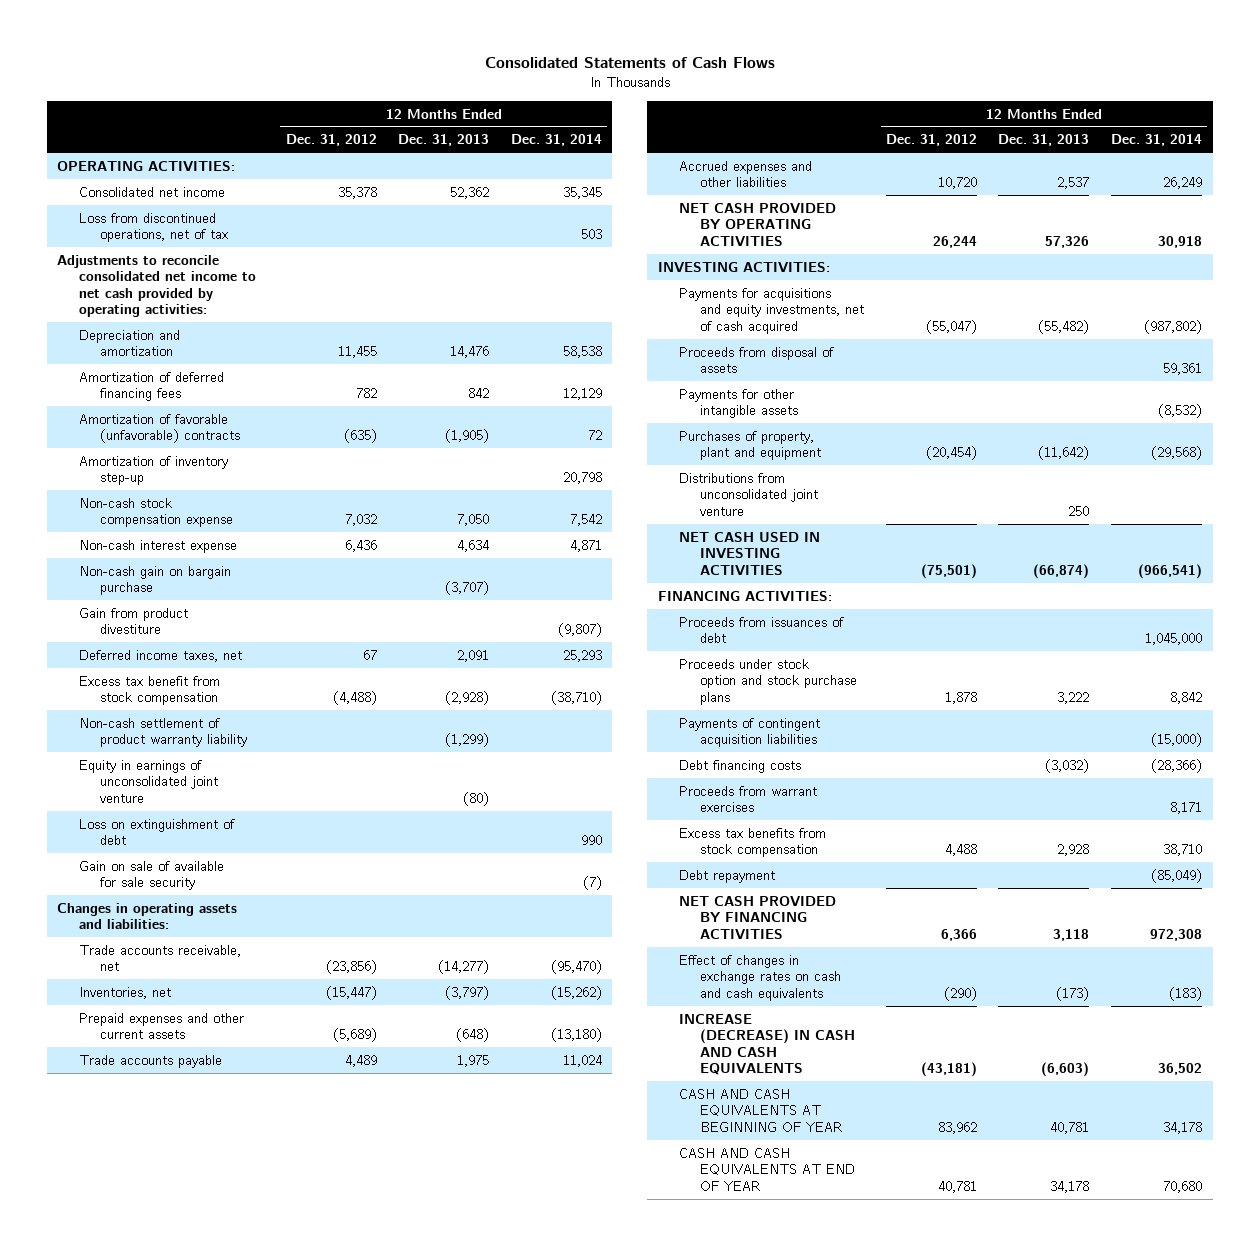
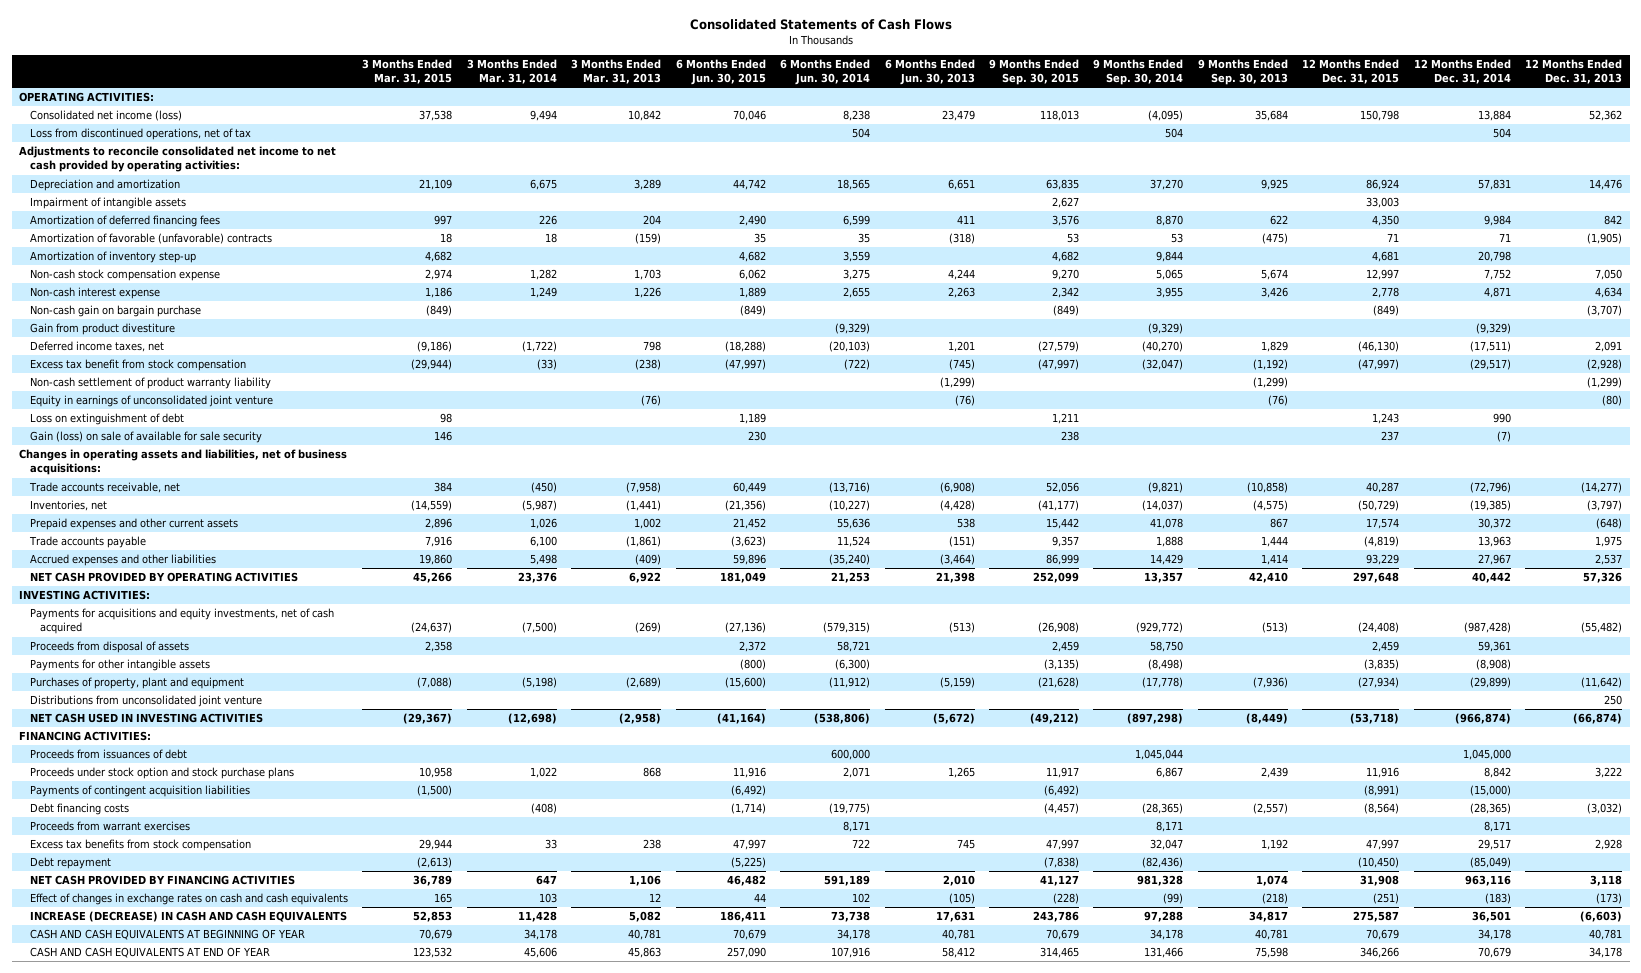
[285,134,377,147] Dec. 31, 2012 -> none
none -> [362,58,453,85] 3 Months Ended Mar. 31, 2015
none -> [466,58,557,85] 3 Months Ended Mar. 31, 2014
none -> [571,58,662,85] 3 Months Ended Mar. 31, 2013
none -> [675,58,766,86] 6 Months Ended Jun. 30, 2015
none -> [780,58,871,86] 6 Months Ended Jun. 30, 2014
none -> [884,58,975,86] 6 Months Ended Jun. 30, 2013
none -> [989,58,1080,86] 9 Months Ended Sep. 30, 2015
none -> [1093,58,1184,86] 9 Months Ended Sep. 30, 2014
none -> [1197,58,1288,86] 9 Months Ended Sep. 30, 2013
none -> [1302,58,1400,85] 12 Months Ended Dec. 31, 2015
[78,186,225,197] Consolidated net income -> [29,110,182,122] Consolidated net income (loss)
[562,186,602,199] 35,345 -> [1477,110,1511,122] 13,884
[580,229,602,240] 503 -> [1492,128,1511,139] 504
[562,346,602,359] 58,538 -> [1477,179,1511,191] 57,831
none -> [29,197,186,210] Impairment of intangible assets
[562,388,602,401] 12,129 -> [1483,215,1511,227] 9,984
[587,430,602,441] 72 -> [1498,233,1511,243] 71
[569,514,602,527] 7,542 -> [1483,269,1511,281] 7,752
[557,623,602,638] (9,807) -> [1475,323,1511,335] (9,329)
[562,649,602,662] 25,293 -> [1469,341,1511,353] (17,511)
[550,691,602,706] (38,710) -> [1469,359,1511,371] (29,517)
[78,860,224,891] Gain on sale of available for sale security -> [29,431,262,444] Gain (loss) on sale of available for sale security
[57,902,238,930] Changes in operating assets and liabilities: -> [18,449,347,476] Changes in operating assets and liabilities, net of business acquisitions:
[550,960,602,975] (95,470) -> [1469,482,1511,494] (72,796)
[550,985,602,1000] (15,262) -> [1469,500,1511,512] (19,385)
[550,1028,602,1043] (13,180) -> [1477,518,1511,530] 30,372
[562,1054,602,1067] 11,024 -> [1477,536,1511,548] 13,963
[1162,177,1202,190] 26,249 -> [1477,554,1511,566] 27,967
[1157,235,1202,248] 30,918 -> [1471,572,1511,584] 40,442
[1143,319,1202,334] (987,802) -> [1463,622,1511,634] (987,428)
[1157,404,1202,419] (8,532) -> [1475,659,1511,671] (8,908)
[1150,446,1202,461] (29,568) -> [1469,677,1511,689] (29,899)
[1137,563,1202,579] (966,541) -> [1454,713,1511,725] (966,874)
[1150,758,1202,773] (28,366) -> [1469,803,1511,815] (28,365)
[1162,844,1202,857] 38,710 -> [1477,839,1511,851] 29,517
[1149,928,1202,941] 972,308 -> [1464,875,1511,887] 963,116
[1157,1063,1202,1076] 36,502 -> [1471,911,1511,923] 36,501
[1162,1180,1202,1193] 70,680 -> [1477,947,1511,959] 70,679

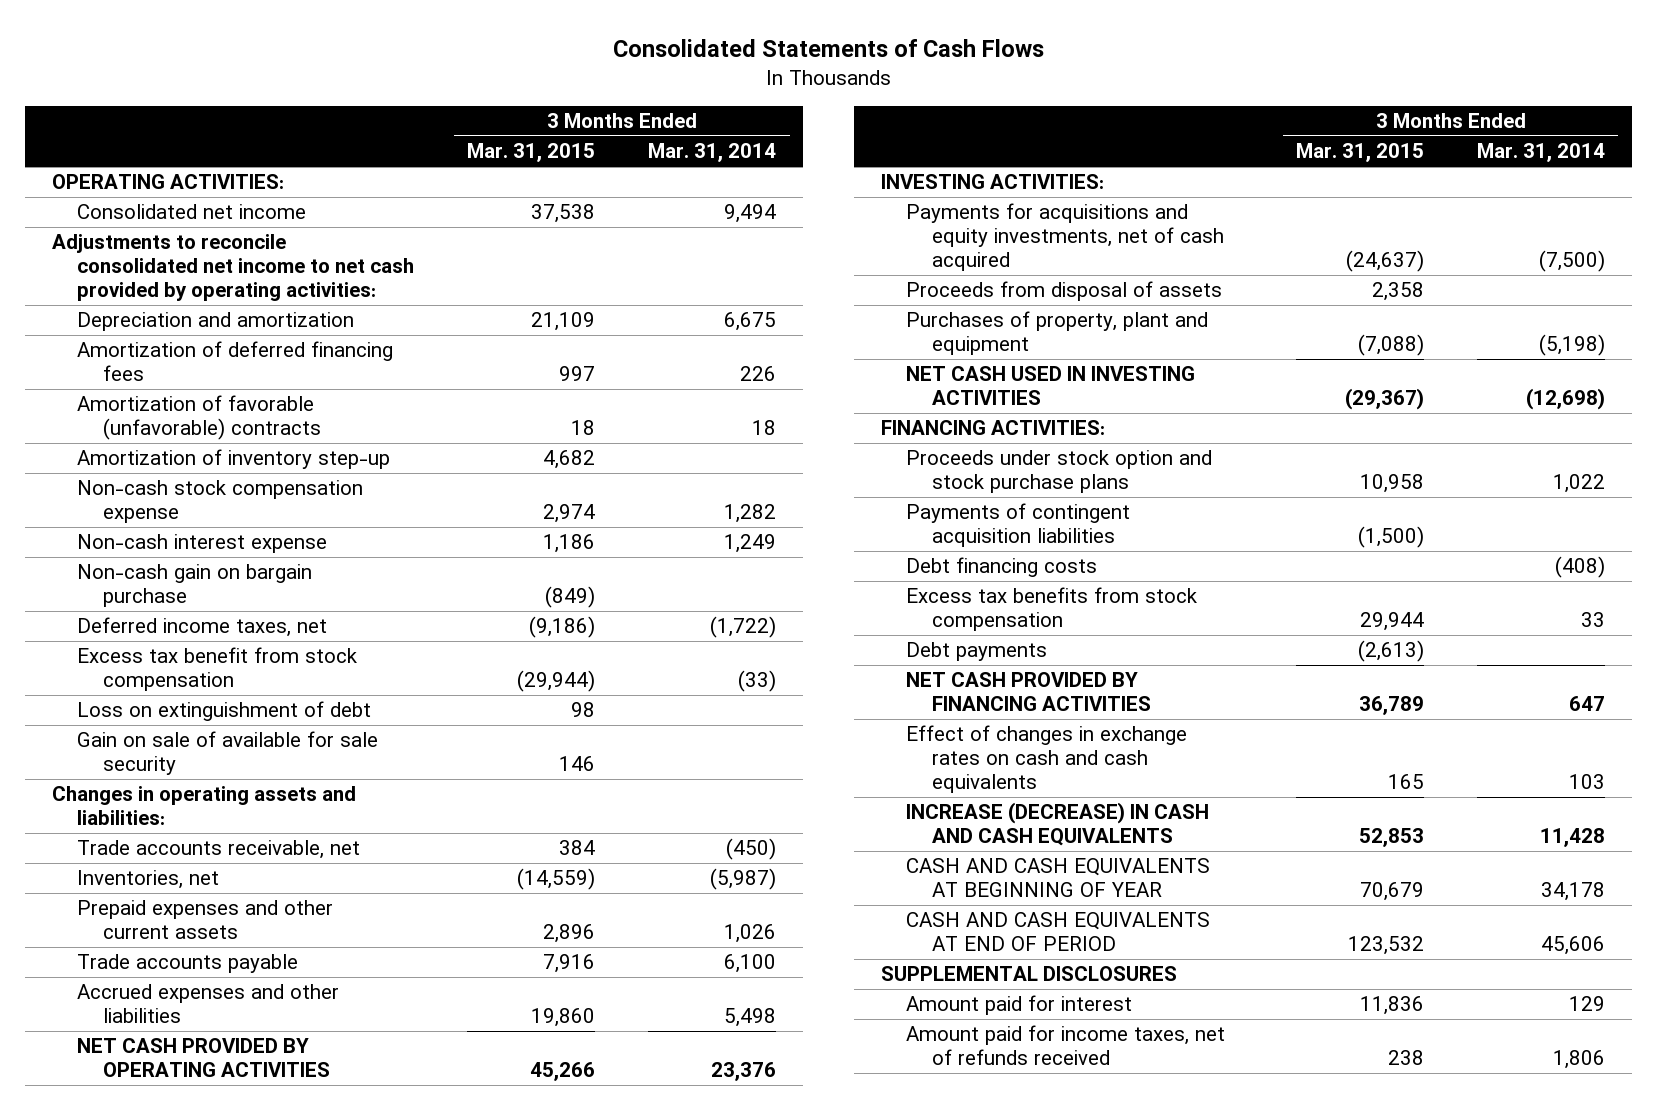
[571,58,662,85] 3 Months Ended Mar. 31, 2013 -> none
[675,58,766,86] 6 Months Ended Jun. 30, 2015 -> none
[780,58,871,86] 6 Months Ended Jun. 30, 2014 -> none
[884,58,975,86] 6 Months Ended Jun. 30, 2013 -> none
[989,58,1080,86] 9 Months Ended Sep. 30, 2015 -> none
[1093,58,1184,86] 9 Months Ended Sep. 30, 2014 -> none
[1197,58,1288,86] 9 Months Ended Sep. 30, 2013 -> none
[1302,58,1400,85] 12 Months Ended Dec. 31, 2015 -> none
[1413,58,1511,85] 12 Months Ended Dec. 31, 2014 -> none
[1525,58,1623,85] 12 Months Ended Dec. 31, 2013 -> none
[29,128,251,141] Loss from discontinued operations, net of tax -> none
[29,110,182,122] Consolidated net income (loss) -> [77,204,307,220] Consolidated net income
[29,197,186,210] Impairment of intangible assets -> none
[29,323,175,336] Gain from product divestiture -> none
[29,377,271,390] Non-cash settlement of product warranty liability -> none
[29,395,273,408] Equity in earnings of unconsolidated joint venture -> none
[29,431,262,444] Gain (loss) on sale of available for sale security -> [77,731,379,776] Gain on sale of available for sale security
[18,449,347,476] Changes in operating assets and liabilities, net of business acquisitions: -> [51,786,356,826] Changes in operating assets and liabilities:
[29,659,210,672] Payments for other intangible assets -> none
[29,695,262,708] Distributions from unconsolidated joint venture -> none
[29,749,187,760] Proceeds from issuances of debt -> none
[29,821,190,832] Proceeds from warrant exercises -> none
[29,857,111,870] Debt repayment -> [906,642,1048,662] Debt payments
[29,947,270,959] CASH AND CASH EQUIVALENTS AT END OF YEAR -> [906,912,1211,952] CASH AND CASH EQUIVALENTS AT END OF PERIOD
none -> [880,966,1177,982] SUPPLEMENTAL DISCLOSURES
none -> [906,995,1133,1016] Amount paid for interest
none -> [906,1025,1226,1066] Amount paid for income taxes, net of refunds received

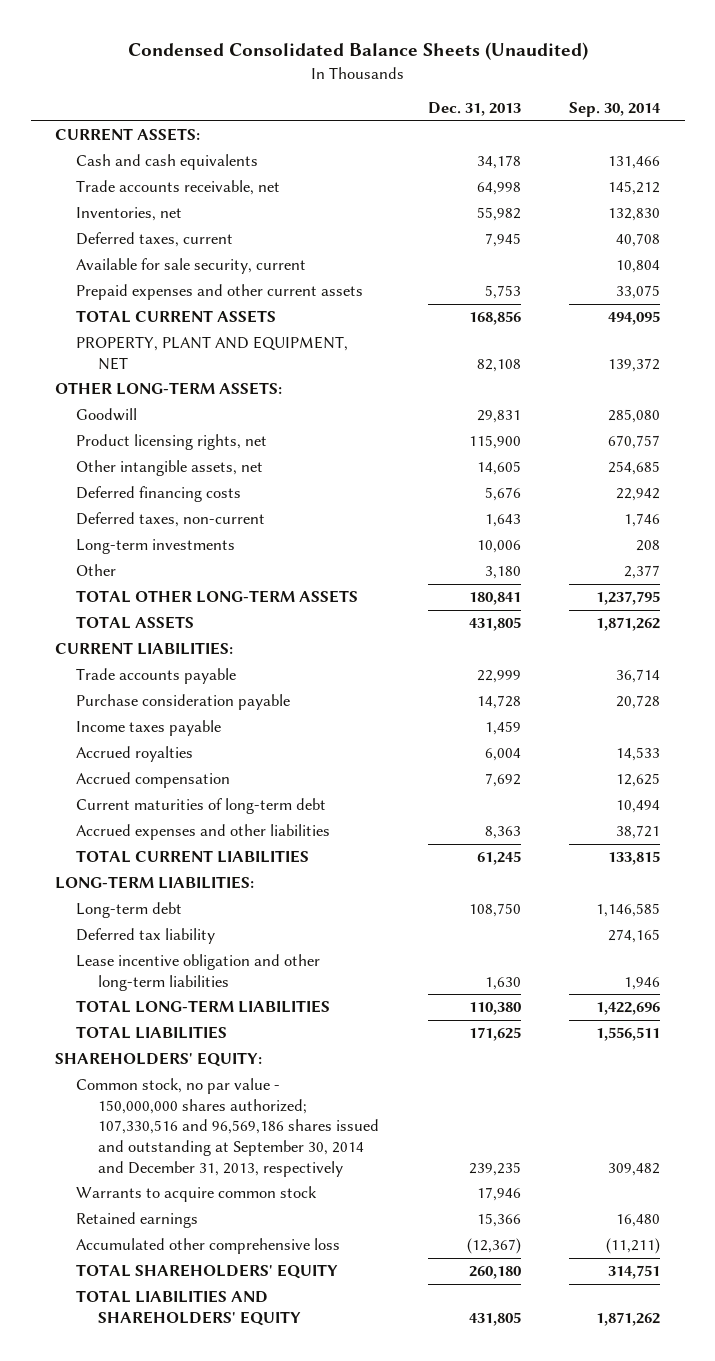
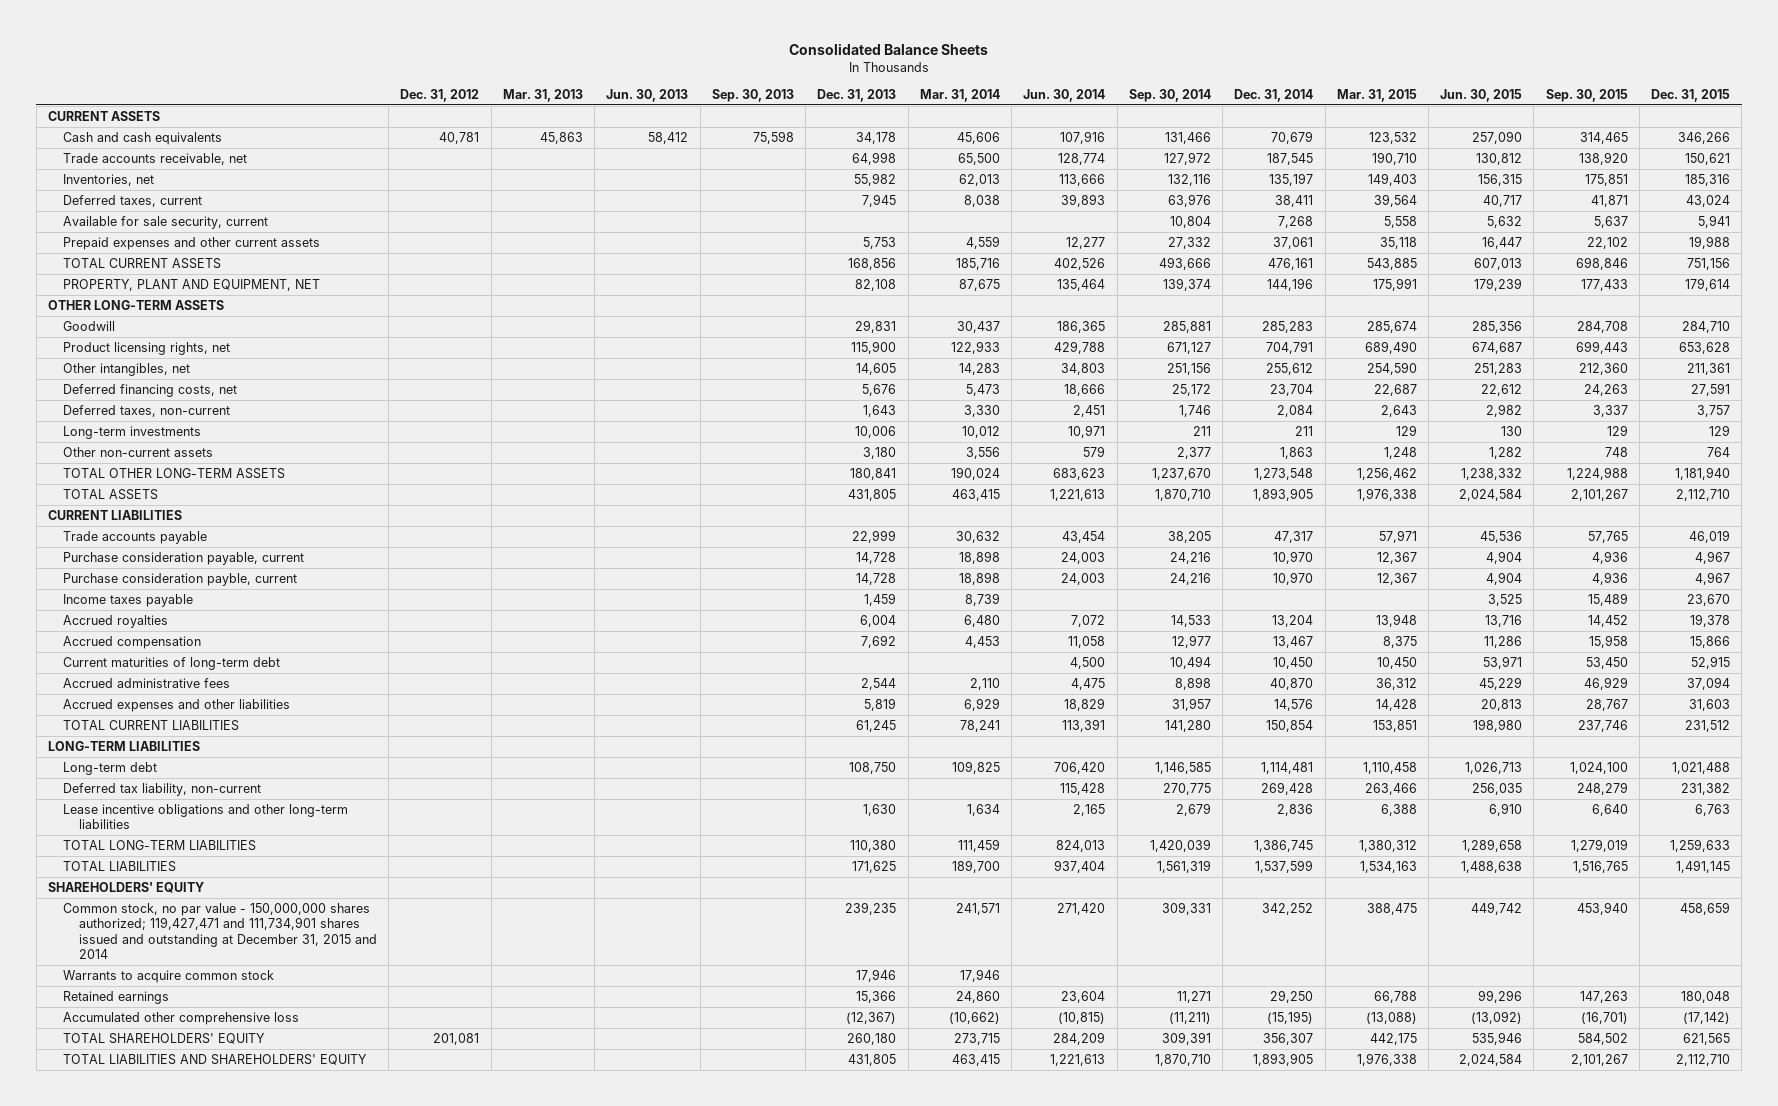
[127,42,588,61] Condensed Consolidated Balance Sheets (Unaudited) -> [789,43,989,56] Consolidated Balance Sheets
none -> [400,89,480,103] Dec. 31, 2012
none -> [502,89,583,103] Mar. 31, 2013
none -> [606,89,689,103] Jun. 30, 2013
none -> [711,89,794,103] Sep. 30, 2013
none -> [919,89,1000,103] Mar. 31, 2014
none -> [1023,89,1106,103] Jun. 30, 2014
none -> [1234,89,1314,103] Dec. 31, 2014
none -> [1336,89,1417,103] Mar. 31, 2015
none -> [1440,89,1523,103] Jun. 30, 2015
none -> [1545,89,1628,103] Sep. 30, 2015
none -> [1651,89,1731,103] Dec. 31, 2015
[55,128,201,142] CURRENT ASSETS: -> [47,110,160,121] CURRENT ASSETS
[608,181,661,196] 145,212 -> [1163,151,1211,165] 127,972
[608,208,661,222] 132,830 -> [1167,173,1211,186] 132,116
[616,233,661,248] 40,708 -> [1167,193,1211,207] 63,976
[616,285,661,300] 33,075 -> [1167,236,1211,249] 27,332
[608,311,661,326] 494,095 -> [1158,256,1211,270] 493,666
[608,357,661,372] 139,372 -> [1162,277,1211,291] 139,374
[55,382,283,396] OTHER LONG-TERM ASSETS: -> [47,299,224,310] OTHER LONG-TERM ASSETS
[608,409,661,424] 285,080 -> [1162,320,1211,333] 285,881
[608,435,661,450] 670,757 -> [1166,341,1211,354] 671,127
[76,460,264,477] Other intangible assets, net -> [63,362,191,376] Other intangibles, net
[608,461,661,476] 254,685 -> [1166,362,1211,375] 251,156
[76,486,242,503] Deferred financing costs -> [63,383,238,397] Deferred financing costs, net
[616,488,661,502] 22,942 -> [1171,383,1211,396] 25,172
[636,540,661,552] 208 -> [1192,425,1211,436] 211
[76,564,117,577] Other -> [63,446,214,457] Other non-current assets
[596,591,661,606] 1,237,795 -> [1151,467,1211,480] 1,237,670
[596,617,661,632] 1,871,262 -> [1154,488,1211,501] 1,870,710
[55,642,234,656] CURRENT LIABILITIES: -> [47,509,182,520] CURRENT LIABILITIES
[616,669,661,684] 36,714 -> [1167,530,1211,543] 38,205
[76,694,291,711] Purchase consideration payable -> [63,551,305,565] Purchase consideration payable, current
[616,695,661,710] 20,728 -> [1169,551,1211,564] 24,216
none -> [63,572,298,586] Purchase consideration payble, current
[616,773,661,788] 12,625 -> [1171,634,1211,648] 12,977
none -> [63,677,231,688] Accrued administrative fees
[484,826,521,840] 8,363 -> [864,697,897,711] 5,819
[616,825,661,840] 38,721 -> [1171,697,1211,711] 31,957
[608,851,661,866] 133,815 -> [1164,719,1211,732] 141,280
[55,876,255,890] LONG-TERM LIABILITIES: -> [47,740,200,751] LONG-TERM LIABILITIES
[76,928,216,945] Deferred tax liability -> [63,782,262,796] Deferred tax liability, non-current
[608,929,661,944] 274,165 -> [1162,782,1211,795] 270,775
[76,954,321,991] Lease incentive obligation and other long-term liabilities -> [63,803,349,830] Lease incentive obligations and other long-term liabilities
[624,976,661,990] 1,946 -> [1175,802,1211,816] 2,679
[596,1002,661,1016] 1,422,696 -> [1149,838,1211,852] 1,420,039
[596,1027,661,1042] 1,556,511 -> [1156,859,1211,873] 1,561,319
[55,1052,263,1068] SHAREHOLDERS' EQUITY: -> [47,881,204,893] SHAREHOLDERS' EQUITY
[76,1078,379,1177] Common stock, no par value - 150,000,000 shares authorized; 107,330,516 and 96,569,186 shares issued and outstanding at September 30, 2014 and December 31, 2013, respectively -> [63,902,377,960] Common stock, no par value - 150,000,000 shares authorized; 119,427,471 and 111,734,901 shares issued and outstanding at December 31, 2015 and 2014
[608,1162,661,1176] 309,482 -> [1161,901,1211,915] 309,331
[616,1214,661,1228] 16,480 -> [1176,990,1211,1003] 11,271
[608,1265,661,1280] 314,751 -> [1161,1031,1211,1045] 309,391
[596,1311,661,1326] 1,871,262 -> [1154,1053,1211,1066] 1,870,710

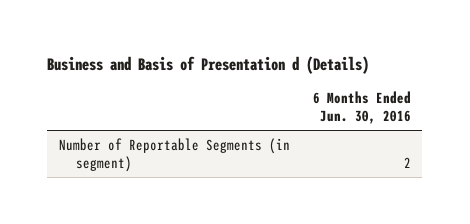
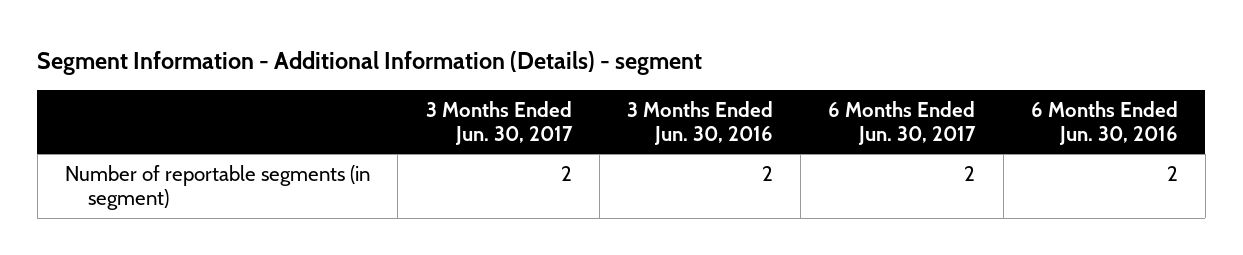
[47,55,370,74] Business and Basis of Presentation d (Details) -> [37,51,703,76] Segment Information - Additional Information (Details) - segment
none -> [425,100,573,145] 3 Months Ended Jun. 30, 2017
none -> [626,100,773,145] 3 Months Ended Jun. 30, 2016
none -> [828,100,977,145] 6 Months Ended Jun. 30, 2017
[58,138,290,172] Number of Reportable Segments (in segment) -> [65,165,371,211] Number of reportable segments (in segment)

